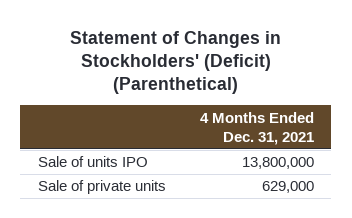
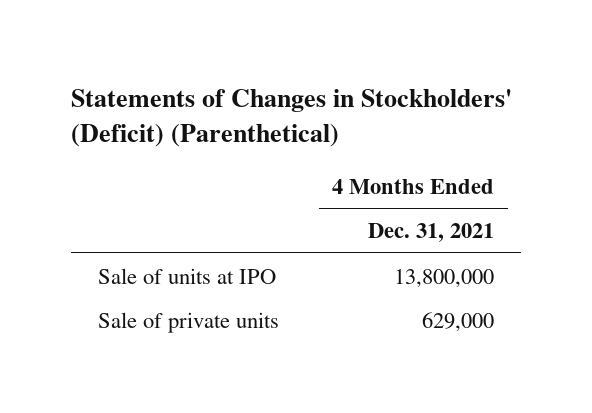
[69,30,281,95] Statement of Changes in Stockholders' (Deficit) (Parenthetical) -> [71,88,513,147] Statements of Changes in Stockholders' (Deficit) (Parenthetical)
[37,156,148,168] Sale of units IPO -> [98,267,277,284] Sale of units at IPO

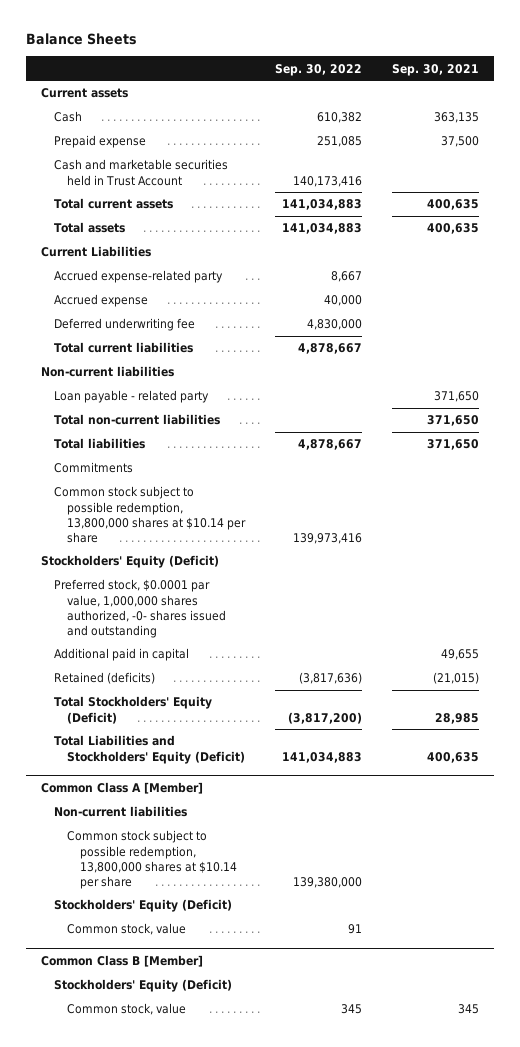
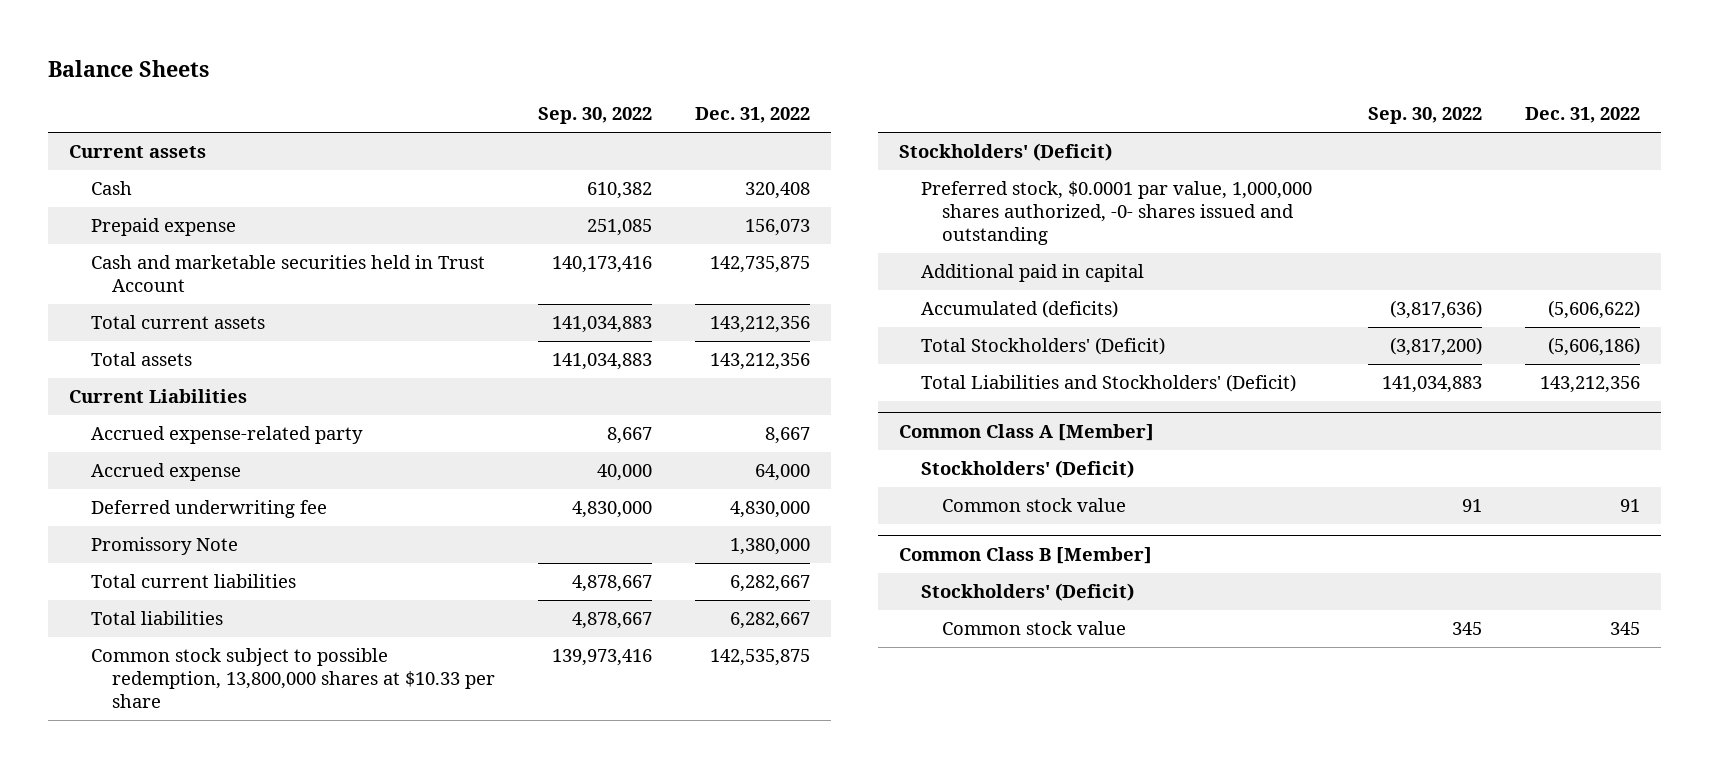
[392,63,480,76] Sep. 30, 2021 -> none
none -> [694,107,810,124] Dec. 31, 2022
none -> [90,537,238,556] Promissory Note
[40,366,174,378] Non-current liabilities -> none
[53,390,209,404] Loan payable - related party -> none
[53,414,220,426] Total non-current liabilities -> none
[53,462,133,474] Commitments -> none
[53,486,246,543] Common stock subject to possible redemption, 13,800,000 shares at $10.14 per share -> [90,648,495,709] Common stock subject to possible redemption, 13,800,000 shares at $10.33 per share
[40,555,219,569] Stockholders' Equity (Deficit) -> [899,143,1113,162] Stockholders' (Deficit)
[53,672,155,685] Retained (deficits) -> [920,300,1118,319] Accumulated (deficits)
[53,696,212,724] Total Stockholders' Equity (Deficit) -> [920,337,1165,356] Total Stockholders' (Deficit)
[53,735,245,764] Total Liabilities and Stockholders' Equity (Deficit) -> [920,374,1296,393] Total Liabilities and Stockholders' (Deficit)
[53,806,187,818] Non-current liabilities -> none
[66,830,237,889] Common stock subject to possible redemption, 13,800,000 shares at $10.14 per share -> none
[53,899,232,913] Stockholders' Equity (Deficit) -> [920,460,1134,479] Stockholders' (Deficit)
[66,923,186,936] Common stock, value -> [942,498,1127,513] Common stock value
[53,979,232,993] Stockholders' Equity (Deficit) -> [920,583,1134,602] Stockholders' (Deficit)
[66,1003,186,1016] Common stock, value -> [942,621,1127,636] Common stock value

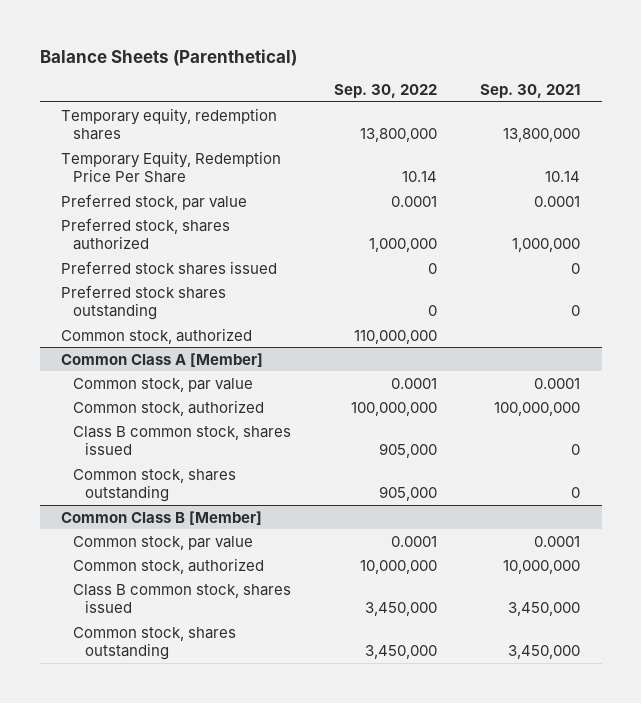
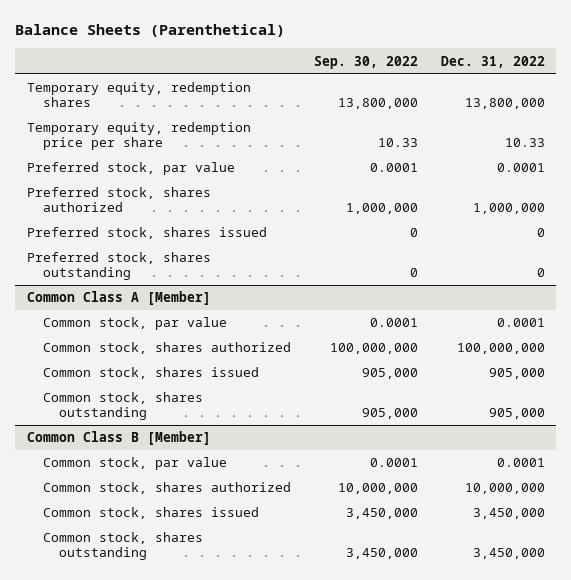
[479,84,580,99] Sep. 30, 2021 -> none
none -> [440,55,545,68] Dec. 31, 2022
[61,150,282,184] Temporary Equity, Redemption Price Per Share -> [26,122,251,151] Temporary equity, redemption price per share
[401,171,437,183] 10.14 -> [377,138,418,148] 10.33
[61,327,253,344] Common stock, authorized -> none
[61,260,278,275] Preferred stock shares issued -> [26,227,267,240] Preferred stock, shares issued
[61,284,227,321] Preferred stock shares outstanding -> [26,252,211,281] Preferred stock, shares outstanding
[72,399,264,416] Common stock, authorized -> [42,342,291,355] Common stock, shares authorized
[72,425,291,456] Class B common stock, shares issued -> [42,367,259,380] Common stock, shares issued
[72,557,264,574] Common stock, authorized -> [42,482,291,495] Common stock, shares authorized
[72,583,291,614] Class B common stock, shares issued -> [42,507,259,520] Common stock, shares issued

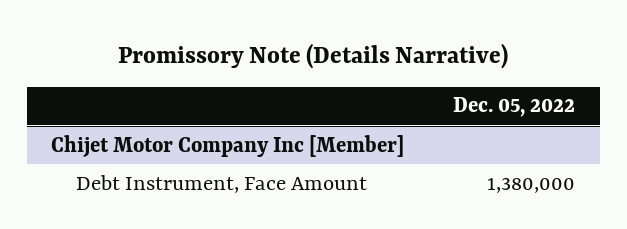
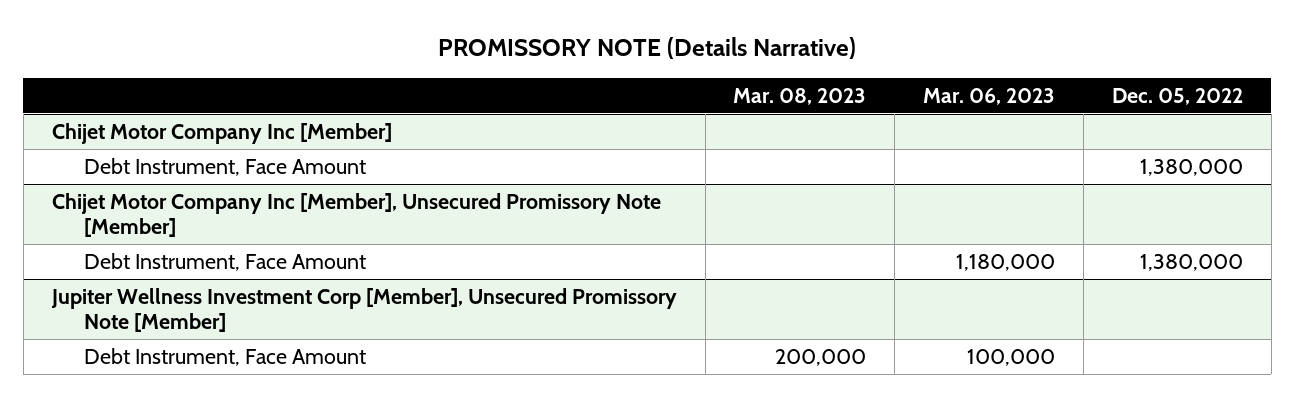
[118,43,509,70] Promissory Note (Details Narrative) -> [438,37,857,60] PROMISSORY NOTE (Details Narrative)
none -> [733,87,867,105] Mar. 08, 2023
none -> [923,87,1056,105] Mar. 06, 2023
none -> [51,192,661,237] Chijet Motor Company Inc [Member], Unsecured Promissory Note [Member]
none -> [83,252,366,271] Debt Instrument, Face Amount
none -> [50,287,677,332] Jupiter Wellness Investment Corp [Member], Unsecured Promissory Note [Member]
none -> [83,347,366,366] Debt Instrument, Face Amount

